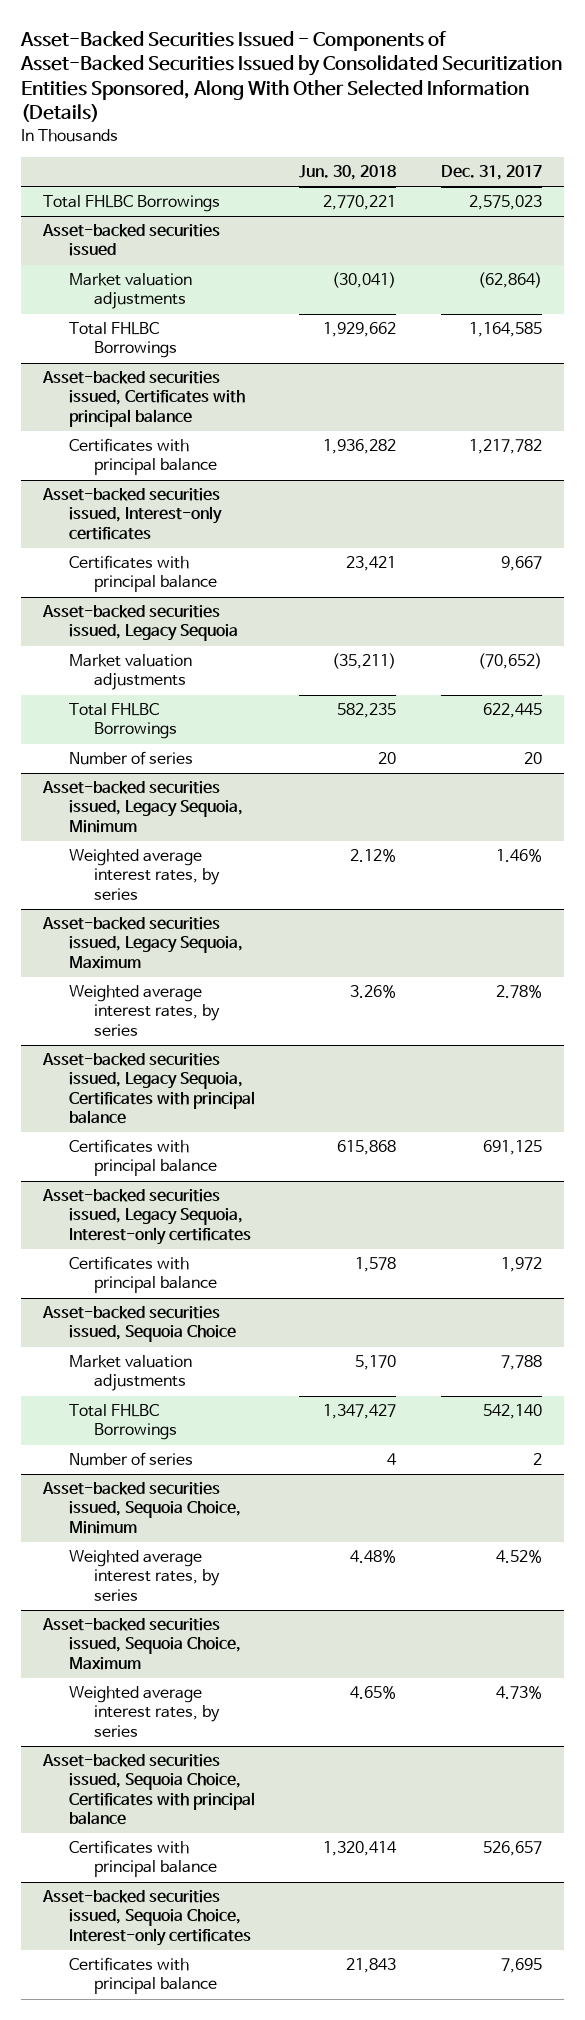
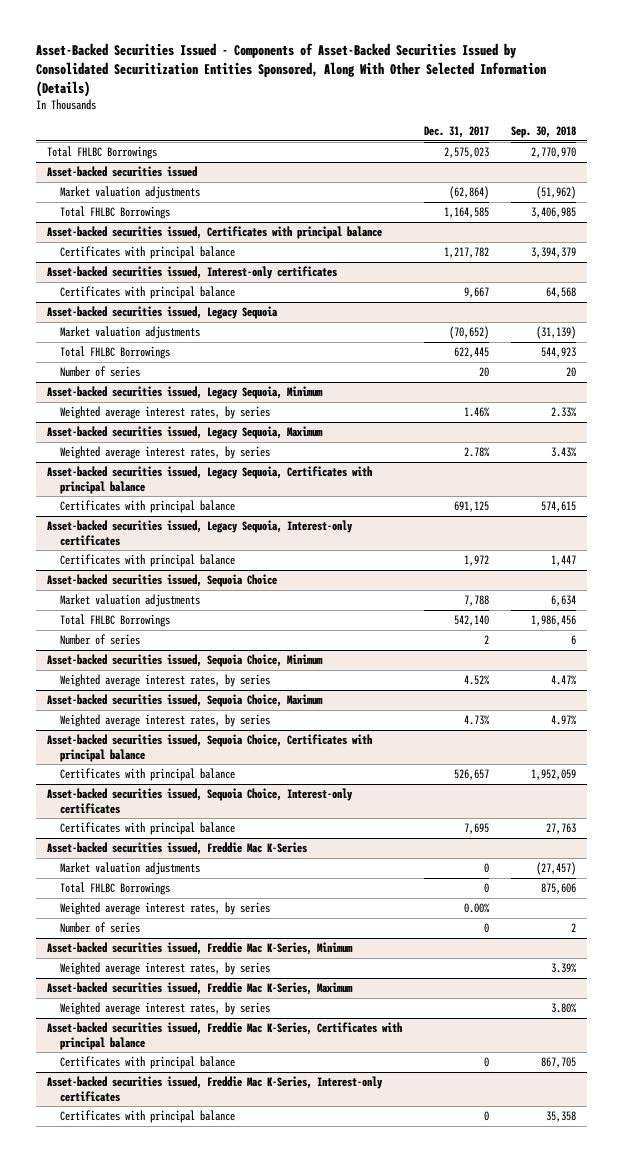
[299,165,397,181] Jun. 30, 2018 -> none
none -> [511,126,577,139] Sep. 30, 2018
none -> [47,842,308,856] Asset-backed securities issued, Freddie Mac K-Series
none -> [59,862,200,876] Market valuation adjustments
none -> [59,882,170,896] Total FHLBC Borrowings
none -> [59,902,270,916] Weighted average interest rates, by series
none -> [59,922,140,934] Number of series
none -> [47,942,354,956] Asset-backed securities issued, Freddie Mac K-Series, Minimum
none -> [59,962,270,976] Weighted average interest rates, by series
none -> [47,982,354,996] Asset-backed securities issued, Freddie Mac K-Series, Maximum
none -> [59,1002,270,1016] Weighted average interest rates, by series
none -> [47,1022,403,1050] Asset-backed securities issued, Freddie Mac K-Series, Certificates with principal balance
none -> [59,1056,235,1070] Certificates with principal balance
none -> [47,1076,384,1102] Asset-backed securities issued, Freddie Mac K-Series, Interest-only certificates
none -> [59,1110,235,1124] Certificates with principal balance

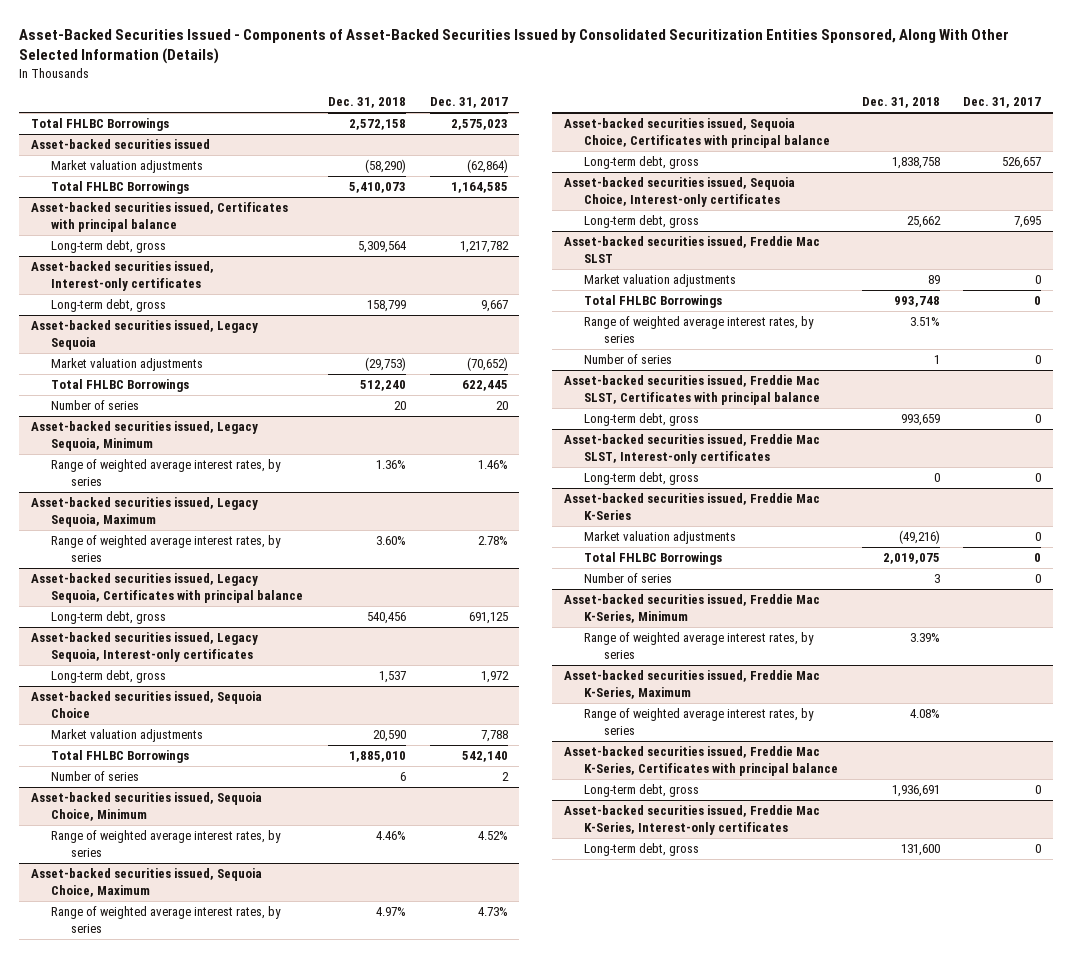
[511,126,577,139] Sep. 30, 2018 -> none
none -> [328,97,407,109] Dec. 31, 2018
[59,246,235,260] Certificates with principal balance -> [50,240,166,254] Long-term debt, gross
[59,286,235,300] Certificates with principal balance -> [50,299,166,313] Long-term debt, gross
[59,406,270,420] Weighted average interest rates, by series -> [50,459,281,486] Range of weighted average interest rates, by series
[59,446,270,460] Weighted average interest rates, by series -> [50,535,281,562] Range of weighted average interest rates, by series
[59,500,235,514] Certificates with principal balance -> [50,611,166,625] Long-term debt, gross
[59,554,235,568] Certificates with principal balance -> [50,670,166,684] Long-term debt, gross
[59,674,270,688] Weighted average interest rates, by series -> [50,830,281,857] Range of weighted average interest rates, by series
[59,714,270,728] Weighted average interest rates, by series -> [50,906,281,933] Range of weighted average interest rates, by series
[59,768,235,782] Certificates with principal balance -> [584,156,700,170] Long-term debt, gross
[59,822,235,836] Certificates with principal balance -> [584,215,700,229] Long-term debt, gross
none -> [564,236,821,263] Asset-backed securities issued, Freddie Mac SLST
none -> [584,274,737,288] Market valuation adjustments
none -> [584,295,723,309] Total FHLBC Borrowings
none -> [584,316,815,343] Range of weighted average interest rates, by series
none -> [584,354,673,365] Number of series
none -> [564,375,821,405] Asset-backed securities issued, Freddie Mac SLST, Certificates with principal balance
none -> [584,413,700,427] Long-term debt, gross
none -> [564,434,821,464] Asset-backed securities issued, Freddie Mac SLST, Interest-only certificates
none -> [584,472,700,486] Long-term debt, gross
[59,902,270,916] Weighted average interest rates, by series -> none
[59,962,270,976] Weighted average interest rates, by series -> [584,632,815,659] Range of weighted average interest rates, by series
[59,1002,270,1016] Weighted average interest rates, by series -> [584,708,815,735] Range of weighted average interest rates, by series
[59,1056,235,1070] Certificates with principal balance -> [584,784,700,798] Long-term debt, gross
[59,1110,235,1124] Certificates with principal balance -> [584,843,700,857] Long-term debt, gross

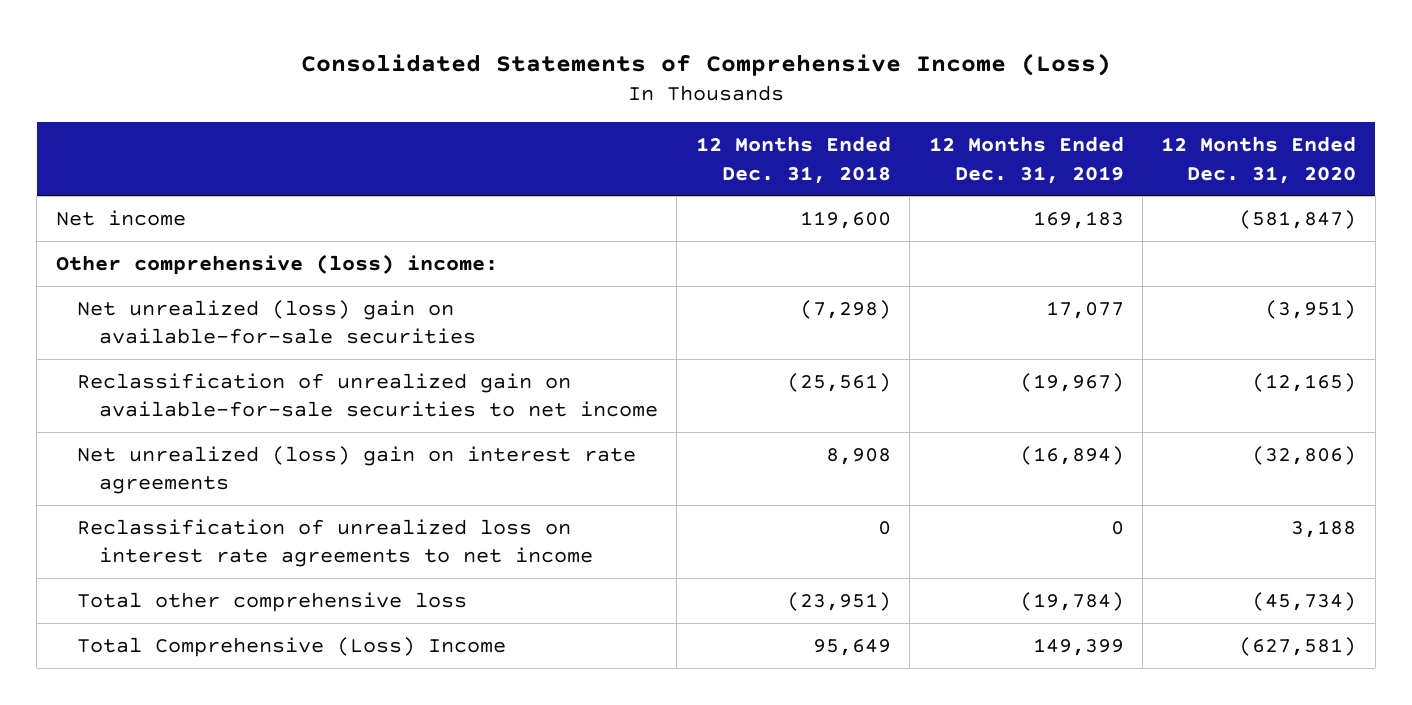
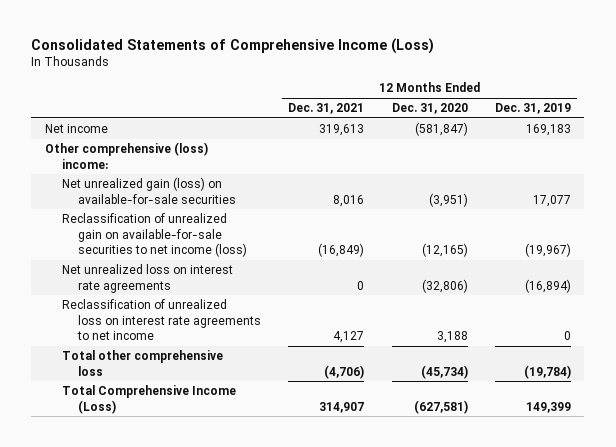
[695,136,891,184] 12 Months Ended Dec. 31, 2018 -> none
none -> [288,103,365,115] Dec. 31, 2021
[77,299,476,345] Net unrealized (loss) gain on available-for-sale securities -> [61,177,237,204] Net unrealized gain (loss) on available-for-sale securities
[77,372,658,418] Reclassification of unrealized gain on available-for-sale securities to net income -> [61,213,248,257] Reclassification of unrealized gain on available-for-sale securities to net income (loss)
[77,445,637,495] Net unrealized (loss) gain on interest rate agreements -> [61,264,233,293] Net unrealized loss on interest rate agreements
[77,636,507,657] Total Comprehensive (Loss) Income -> [61,385,236,414] Total Comprehensive Income (Loss)

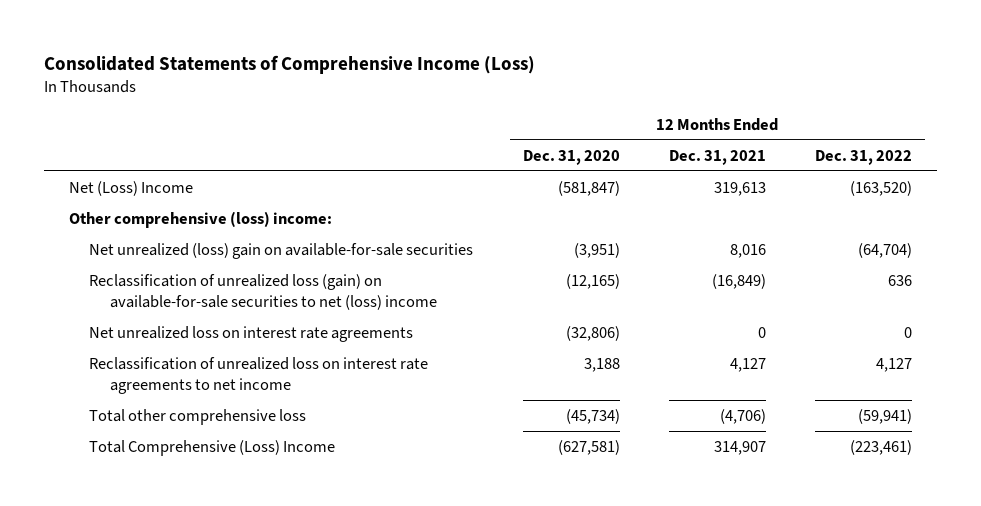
[494,103,571,115] Dec. 31, 2019 -> none
none -> [815,149,913,165] Dec. 31, 2022
[44,124,108,134] Net income -> [68,180,193,196] Net (Loss) Income
[61,177,237,204] Net unrealized gain (loss) on available-for-sale securities -> [89,242,474,259] Net unrealized (loss) gain on available-for-sale securities
[61,213,248,257] Reclassification of unrealized gain on available-for-sale securities to net income (loss) -> [89,273,437,311] Reclassification of unrealized loss (gain) on available-for-sale securities to net (loss) income
[61,385,236,414] Total Comprehensive Income (Loss) -> [89,439,336,456] Total Comprehensive (Loss) Income

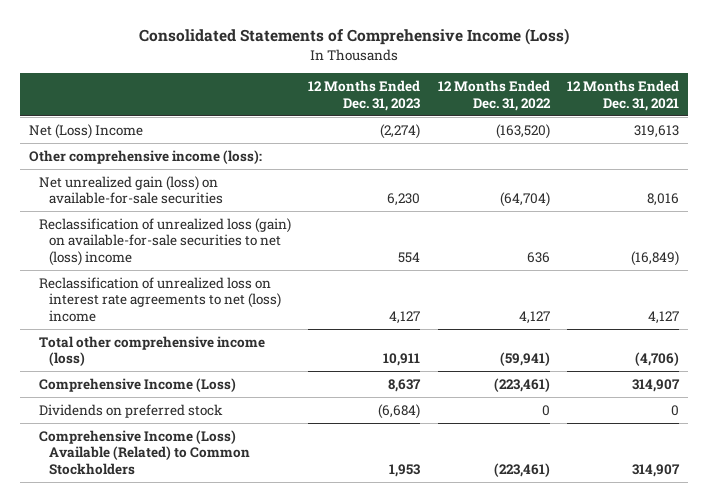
[522,149,620,165] Dec. 31, 2020 -> none
none -> [308,79,421,111] 12 Months Ended Dec. 31, 2023
[68,210,332,228] Other comprehensive (loss) income: -> [28,149,262,164] Other comprehensive income (loss):
[89,242,474,259] Net unrealized (loss) gain on available-for-sale securities -> [38,175,223,205] Net unrealized gain (loss) on available-for-sale securities
[89,325,414,342] Net unrealized loss on interest rate agreements -> none
[89,356,429,395] Reclassification of unrealized loss on interest rate agreements to net income -> [38,276,281,323] Reclassification of unrealized loss on interest rate agreements to net (loss) income
[89,408,307,425] Total other comprehensive loss -> [38,335,265,367] Total other comprehensive income (loss)
[89,439,336,456] Total Comprehensive (Loss) Income -> [38,377,236,392] Comprehensive Income (Loss)
none -> [38,403,223,418] Dividends on preferred stock
none -> [38,429,250,476] Comprehensive Income (Loss) Available (Related) to Common Stockholders

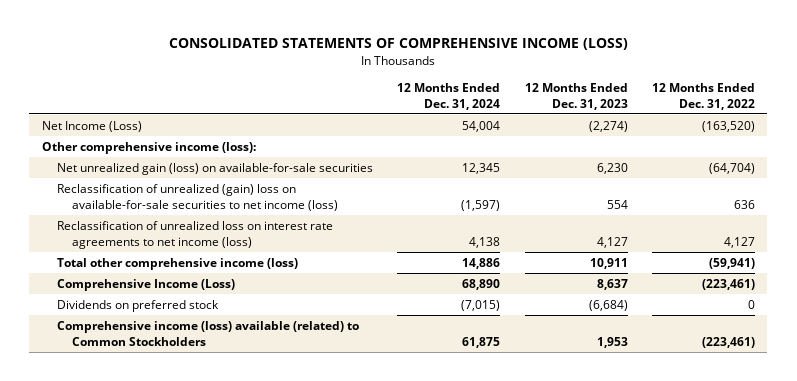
[138,28,569,46] Consolidated Statements of Comprehensive Income (Loss) -> [169,38,629,51] CONSOLIDATED STATEMENTS OF COMPREHENSIVE INCOME (LOSS)
[567,79,680,111] 12 Months Ended Dec. 31, 2021 -> none
none -> [397,82,501,110] 12 Months Ended Dec. 31, 2024
[28,123,143,139] Net (Loss) Income -> [41,120,142,132] Net Income (Loss)
[38,217,291,267] Reclassification of unrealized loss (gain) on available-for-sale securities to net (loss) income -> [56,183,338,211] Reclassification of unrealized (gain) loss on available-for-sale securities to net income (loss)
[38,276,281,323] Reclassification of unrealized loss on interest rate agreements to net (loss) income -> [56,220,333,249] Reclassification of unrealized loss on interest rate agreements to net income (loss)
[38,429,250,476] Comprehensive Income (Loss) Available (Related) to Common Stockholders -> [56,320,359,346] Comprehensive income (loss) available (related) to Common Stockholders

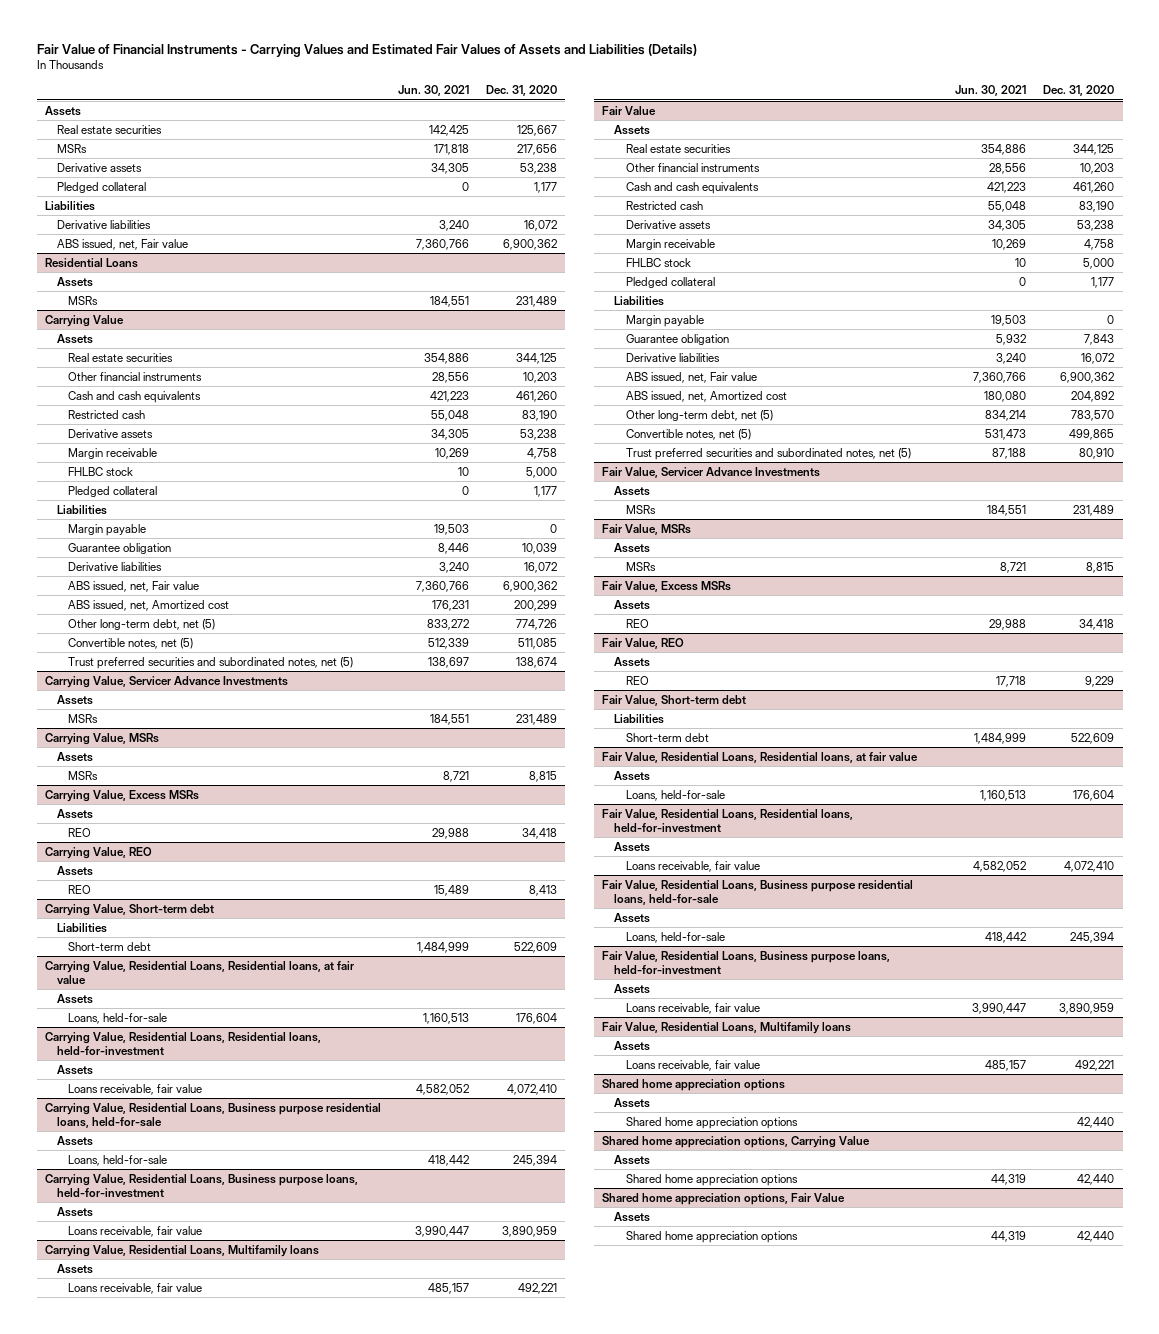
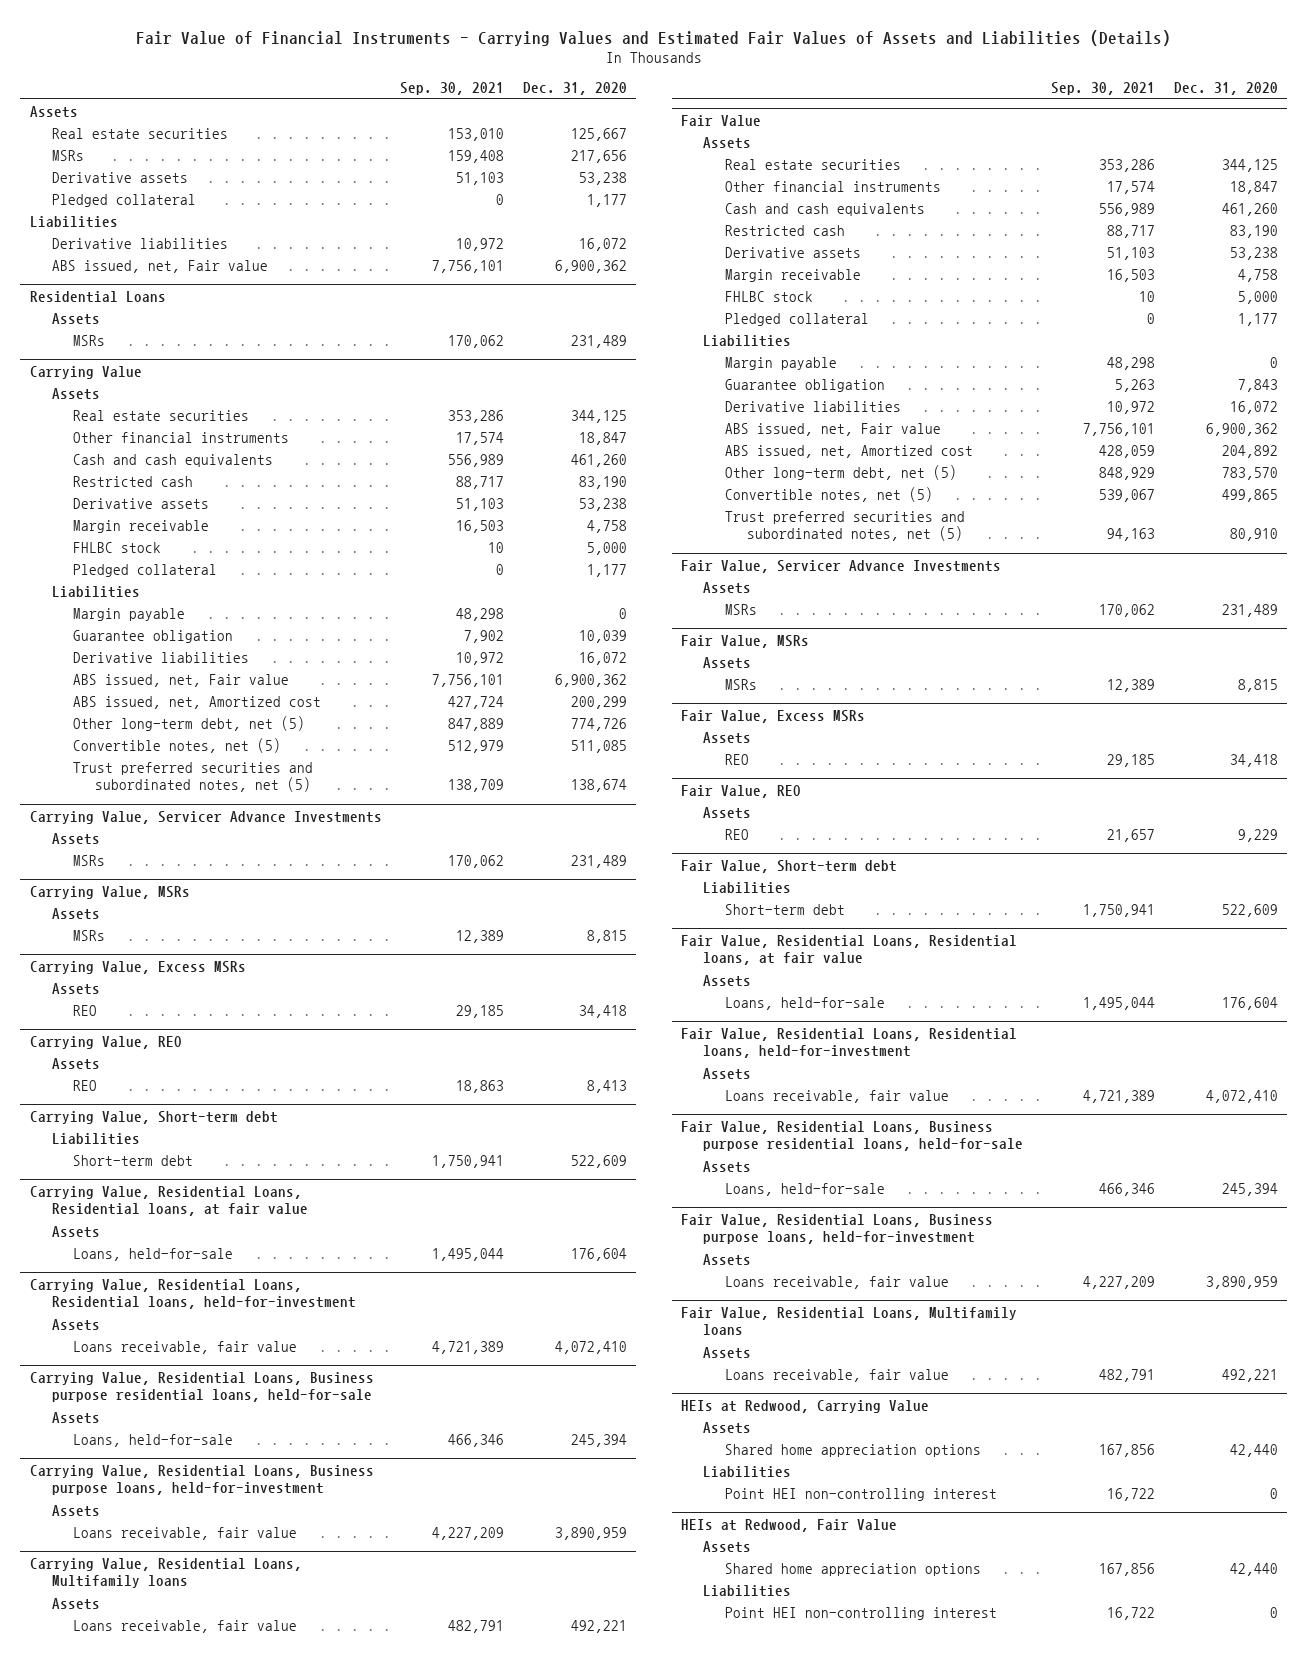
[397,85,469,97] Jun. 30, 2021 -> none
none -> [400,82,505,96] Sep. 30, 2021
[522,371,557,383] 10,203 -> [578,431,627,445] 18,847
[1080,162,1115,174] 10,203 -> [1229,180,1278,194] 18,847
[602,1078,786,1091] Shared home appreciation options -> none
[613,1097,650,1108] Assets -> none
[625,1116,798,1129] Shared home appreciation options -> none
[602,1135,871,1148] Shared home appreciation options, Carrying Value -> none
none -> [680,1399,929,1413] HEIs at Redwood, Carrying Value
[602,1192,846,1205] Shared home appreciation options, Fair Value -> none
none -> [702,1465,791,1478] Liabilities
none -> [724,1487,997,1501] Point HEI non-controlling interest
none -> [680,1518,897,1532] HEIs at Redwood, Fair Value
none -> [702,1584,791,1597] Liabilities
none -> [724,1606,997,1620] Point HEI non-controlling interest

